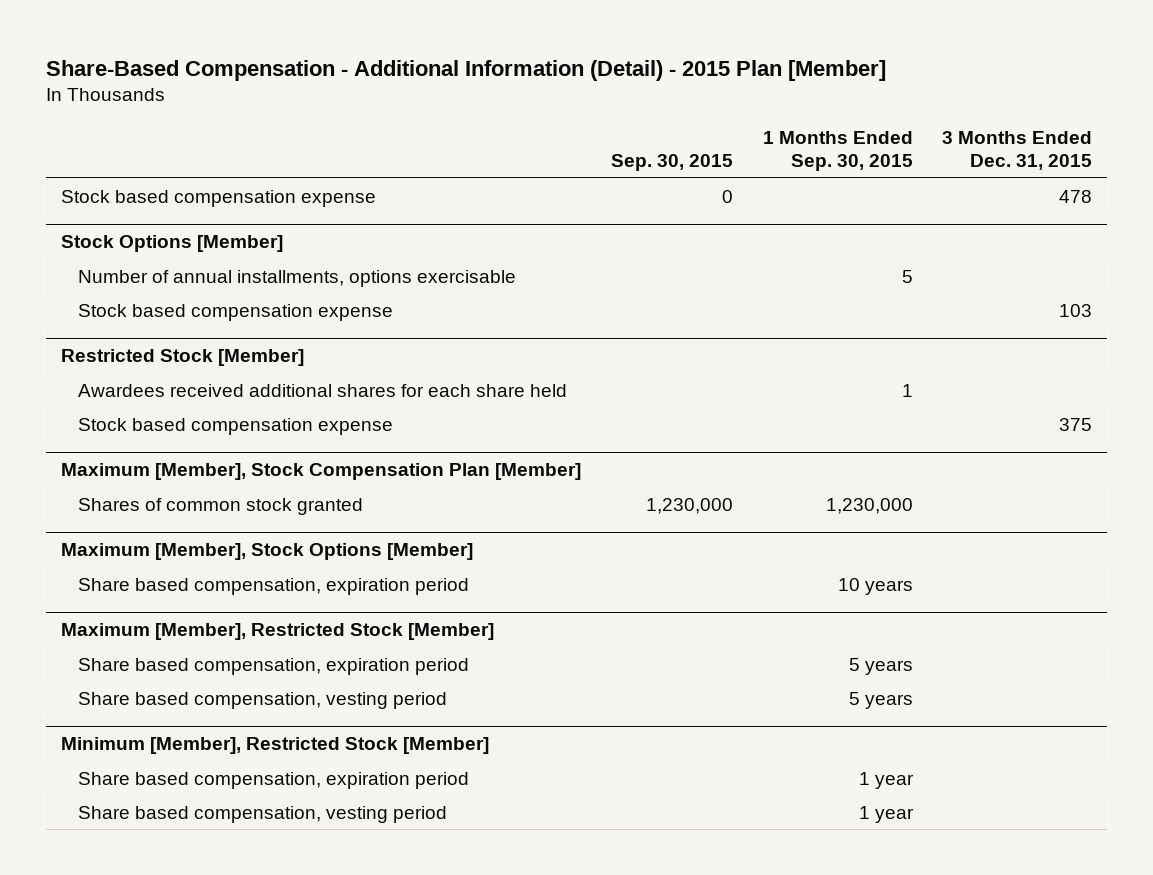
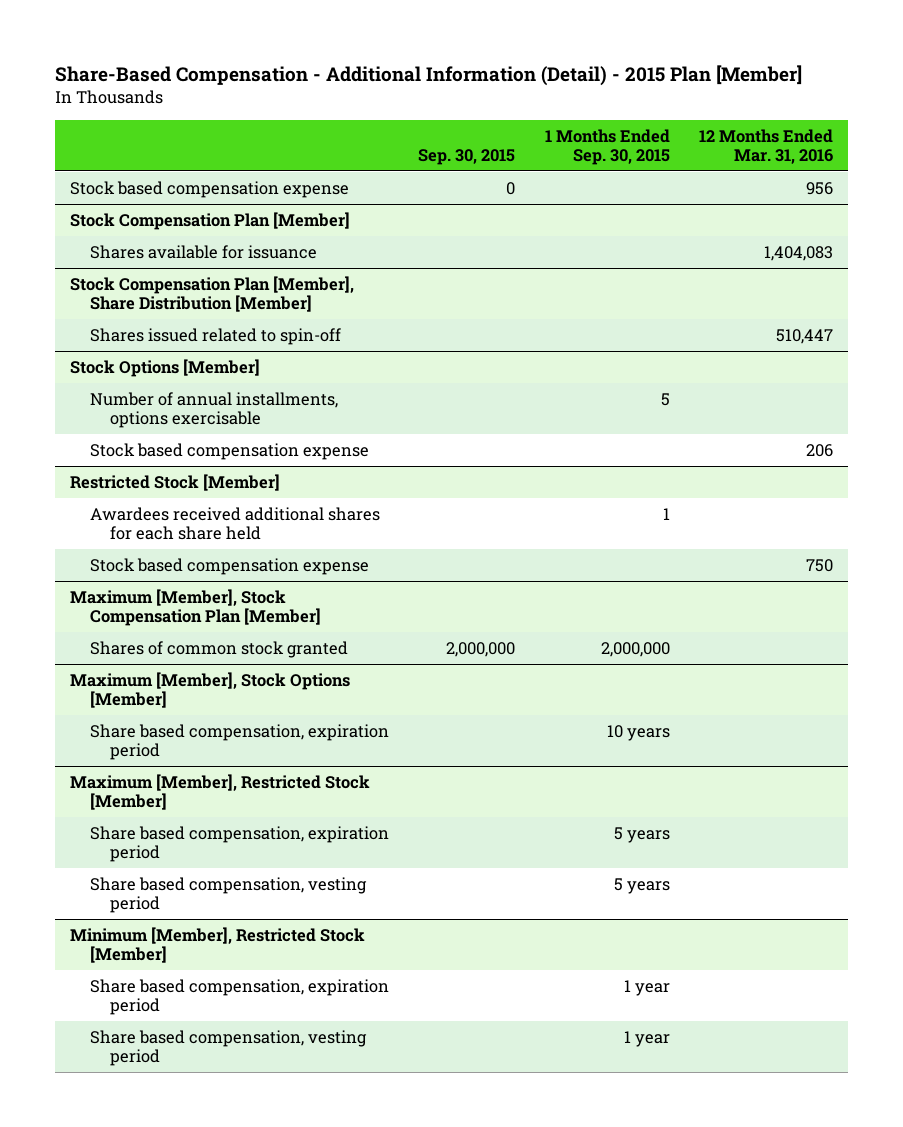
[942,131,1093,171] 3 Months Ended Dec. 31, 2015 -> none
none -> [699,128,834,164] 12 Months Ended Mar. 31, 2016
none -> [70,211,351,230] Stock Compensation Plan [Member]
none -> [90,244,318,259] Shares available for issuance
none -> [70,275,355,313] Stock Compensation Plan [Member], Share Distribution [Member]
none -> [90,327,342,345] Shares issued related to spin-off
[645,497,733,514] 1,230,000 -> [446,641,516,657] 2,000,000
[825,497,913,514] 1,230,000 -> [600,641,670,657] 2,000,000

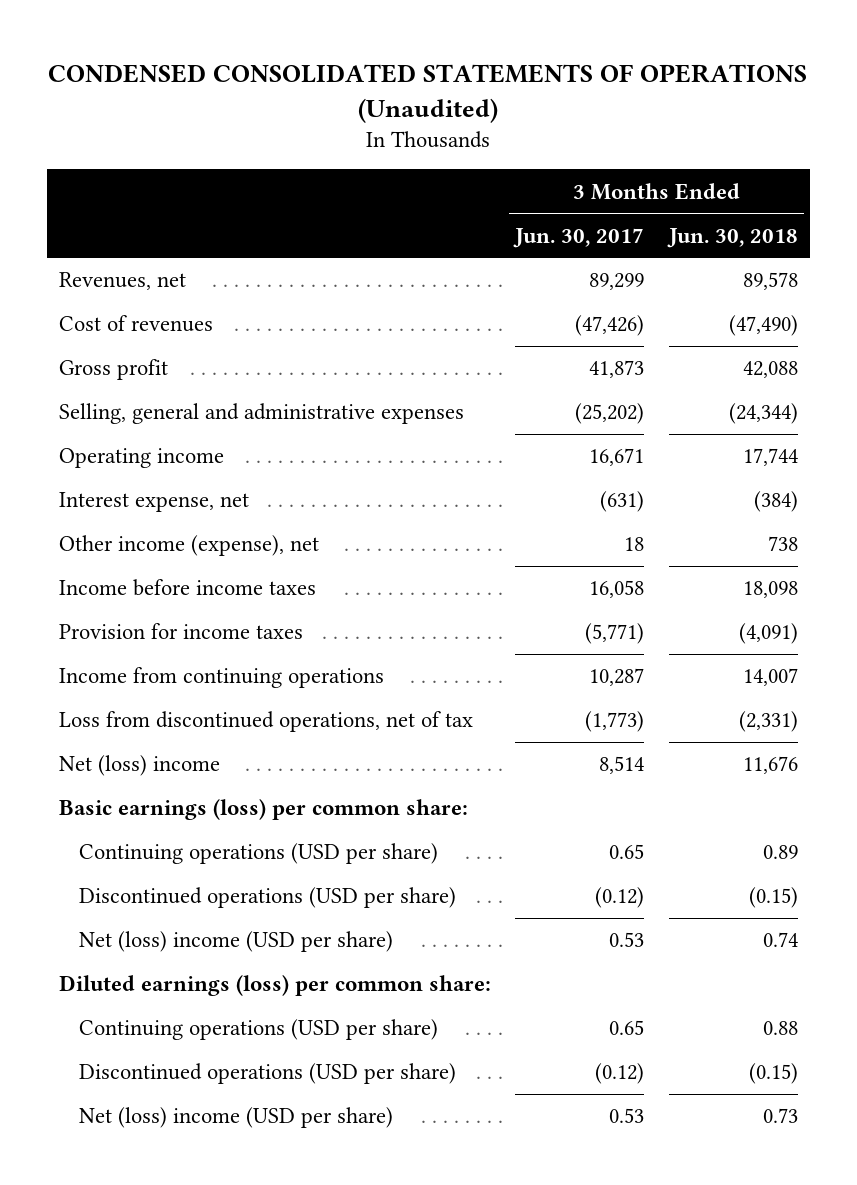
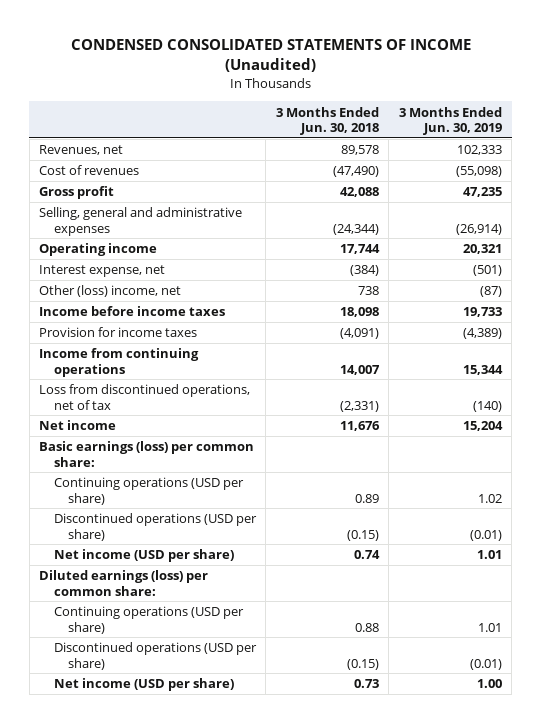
[48,63,808,123] CONDENSED CONSOLIDATED STATEMENTS OF OPERATIONS (Unaudited) -> [70,38,471,73] CONDENSED CONSOLIDATED STATEMENTS OF INCOME (Unaudited)
[513,227,645,248] Jun. 30, 2017 -> none
none -> [398,106,502,136] 3 Months Ended Jun. 30, 2019
[58,535,319,557] Other income (expense), net -> [39,285,182,298] Other (loss) income, net
[58,755,220,777] Net (loss) income -> [39,420,117,431] Net income
[79,931,394,953] Net (loss) income (USD per share) -> [53,549,234,563] Net income (USD per share)
[79,1107,394,1129] Net (loss) income (USD per share) -> [53,678,234,692] Net income (USD per share)

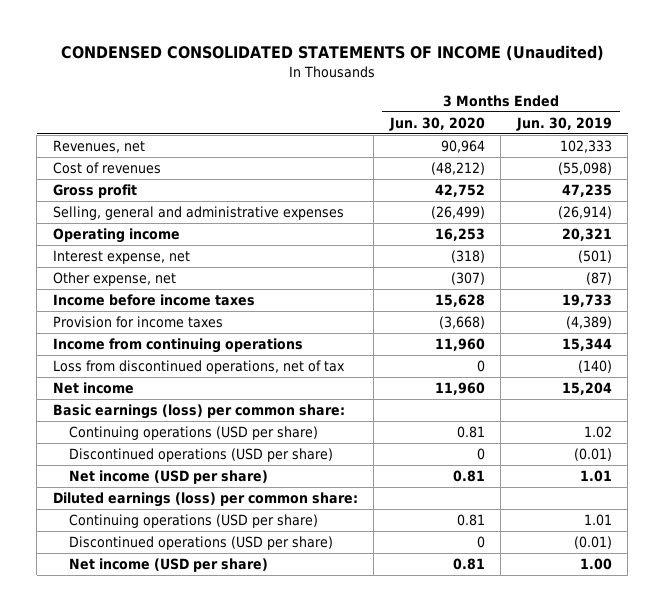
[275,106,379,136] 3 Months Ended Jun. 30, 2018 -> none
none -> [388,116,485,131] Jun. 30, 2020
[39,285,182,298] Other (loss) income, net -> [52,271,176,286] Other expense, net

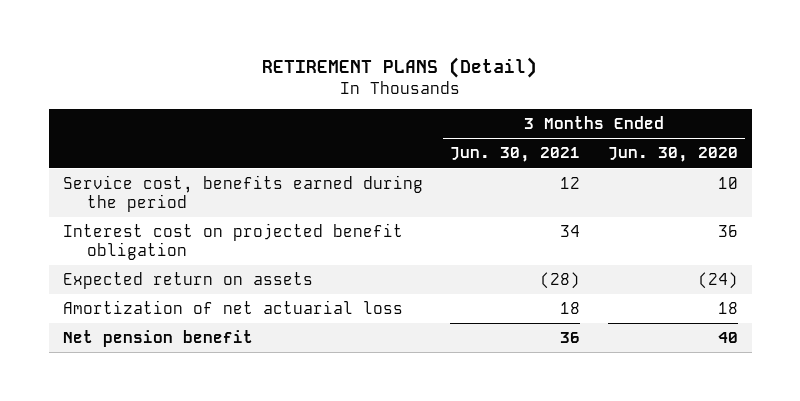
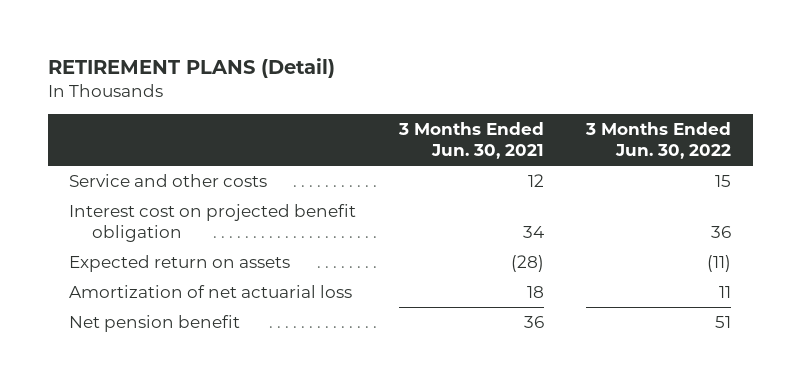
[607,147,738,163] Jun. 30, 2020 -> none
none -> [585,122,732,160] 3 Months Ended Jun. 30, 2022
[62,175,423,212] Service cost, benefits earned during the period -> [69,173,268,187] Service and other costs

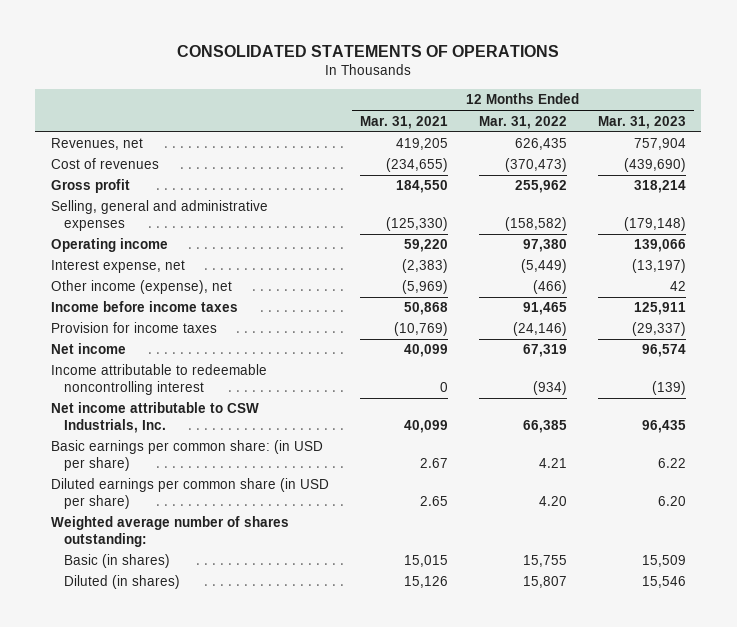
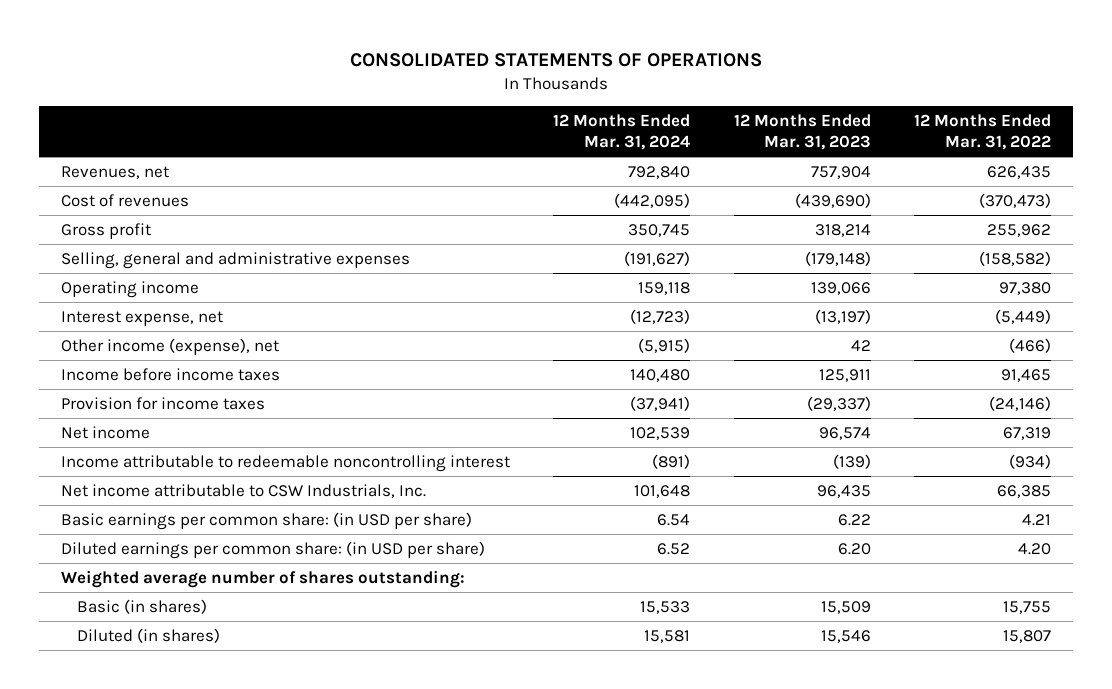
[359,115,448,129] Mar. 31, 2021 -> none
none -> [553,113,691,151] 12 Months Ended Mar. 31, 2024
[50,478,329,509] Diluted earnings per common share (in USD per share) -> [61,540,486,559] Diluted earnings per common share: (in USD per share)

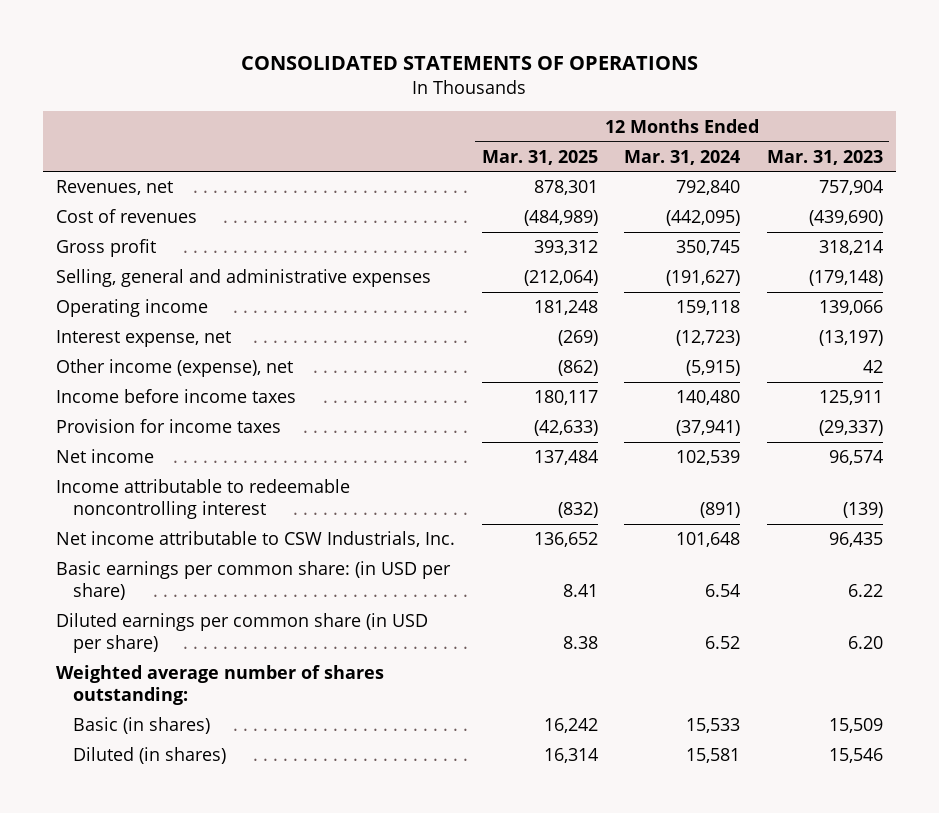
[914,113,1052,151] 12 Months Ended Mar. 31, 2022 -> none
none -> [481,149,598,165] Mar. 31, 2025
[61,540,486,559] Diluted earnings per common share: (in USD per share) -> [56,613,429,653] Diluted earnings per common share (in USD per share)

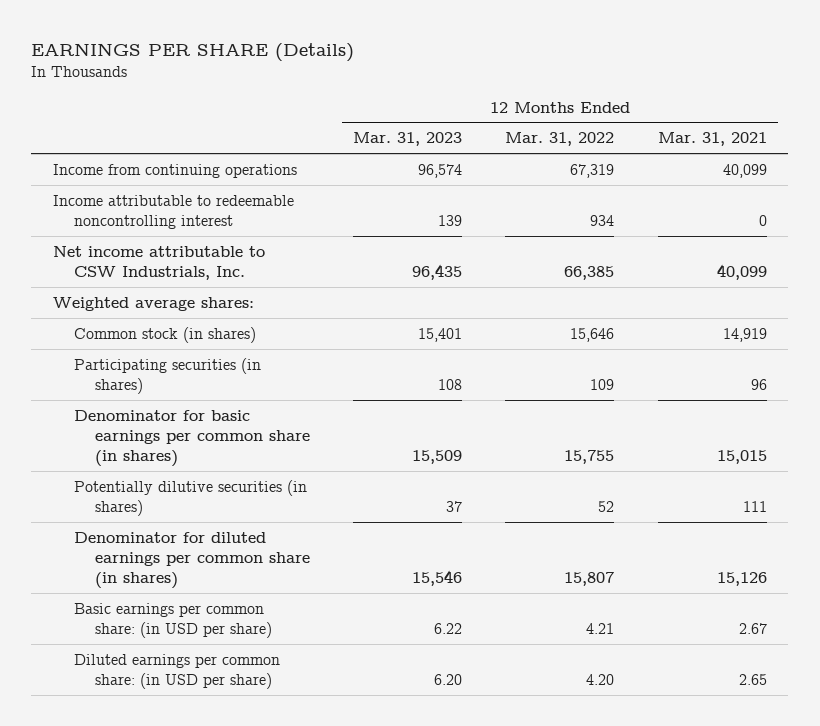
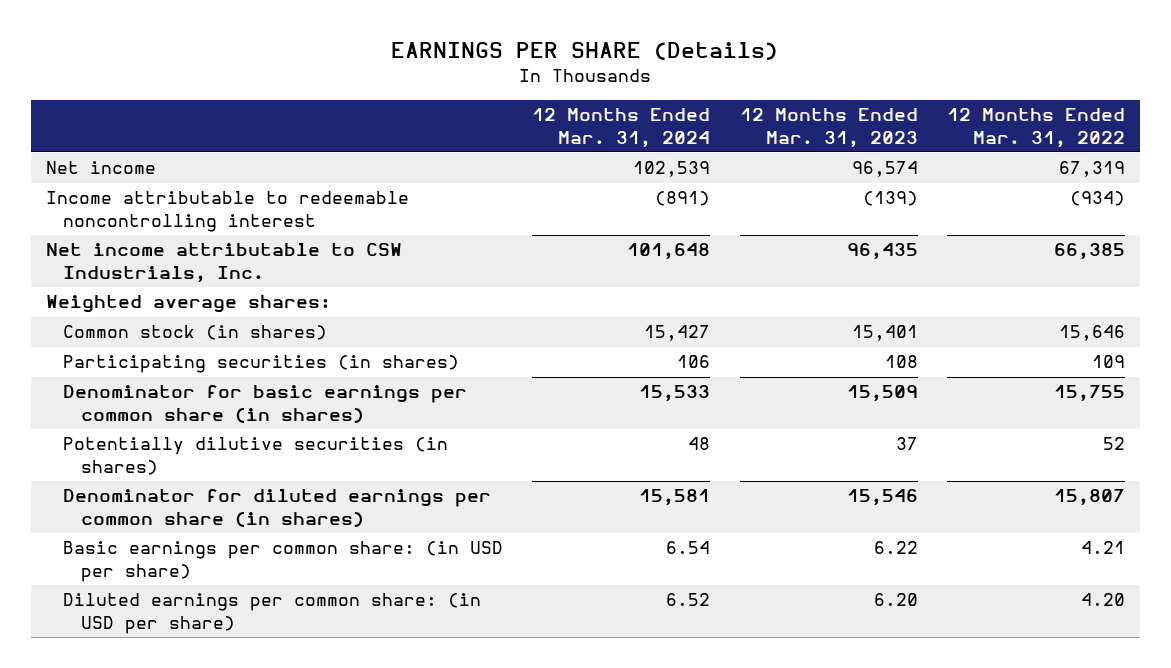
[657,132,767,147] Mar. 31, 2021 -> none
none -> [532,108,711,148] 12 Months Ended Mar. 31, 2024
[53,163,298,178] Income from continuing operations -> [45,161,156,175] Net income
[437,214,462,226] 139 -> [862,191,918,207] (139)
[590,214,615,226] 934 -> [1069,191,1125,207] (934)

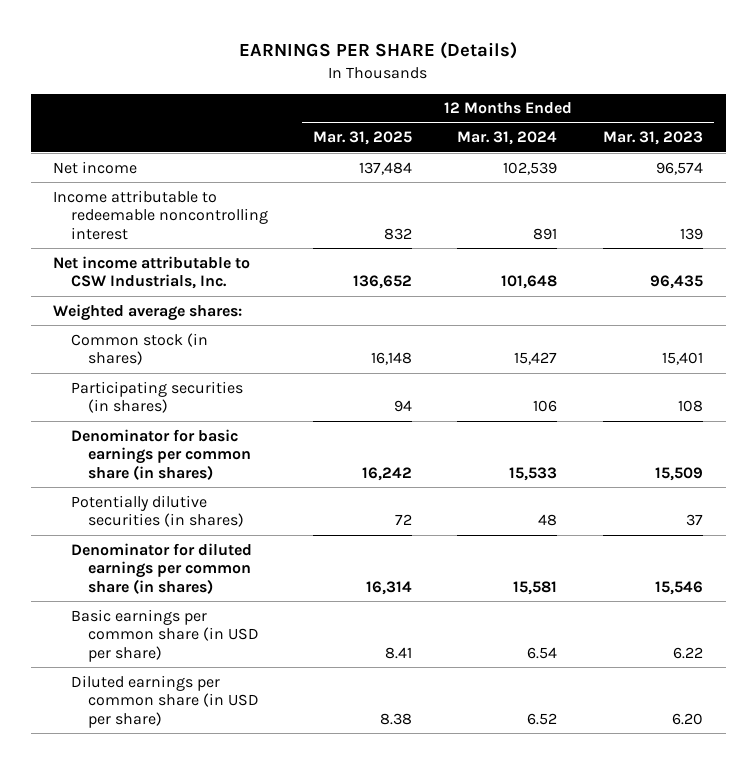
[946,108,1125,148] 12 Months Ended Mar. 31, 2022 -> none
none -> [312,131,412,146] Mar. 31, 2025
[655,191,711,207] (891) -> [533,228,558,241] 891
[862,191,918,207] (139) -> [679,228,703,241] 139
[63,541,504,583] Basic earnings per common share: (in USD per share) -> [70,608,259,663] Basic earnings per common share (in USD per share)
[63,593,482,635] Diluted earnings per common share: (in USD per share) -> [70,674,259,729] Diluted earnings per common share (in USD per share)

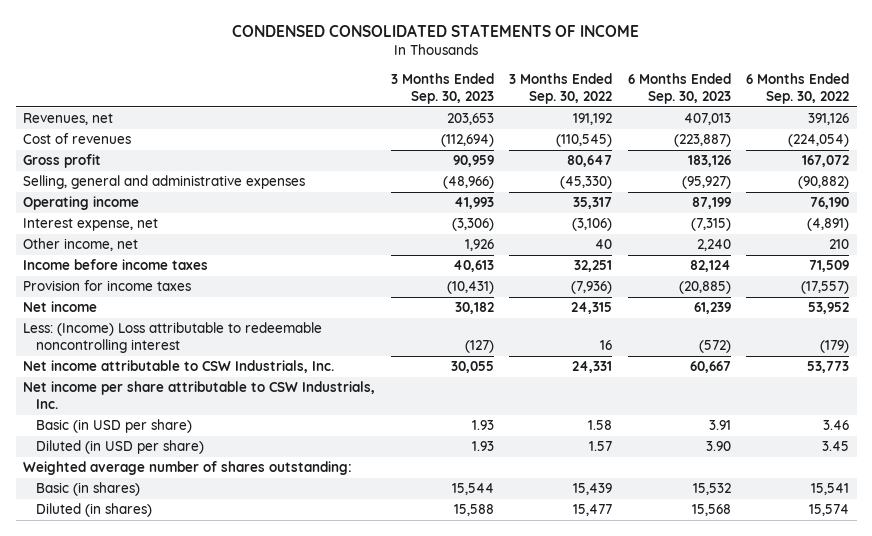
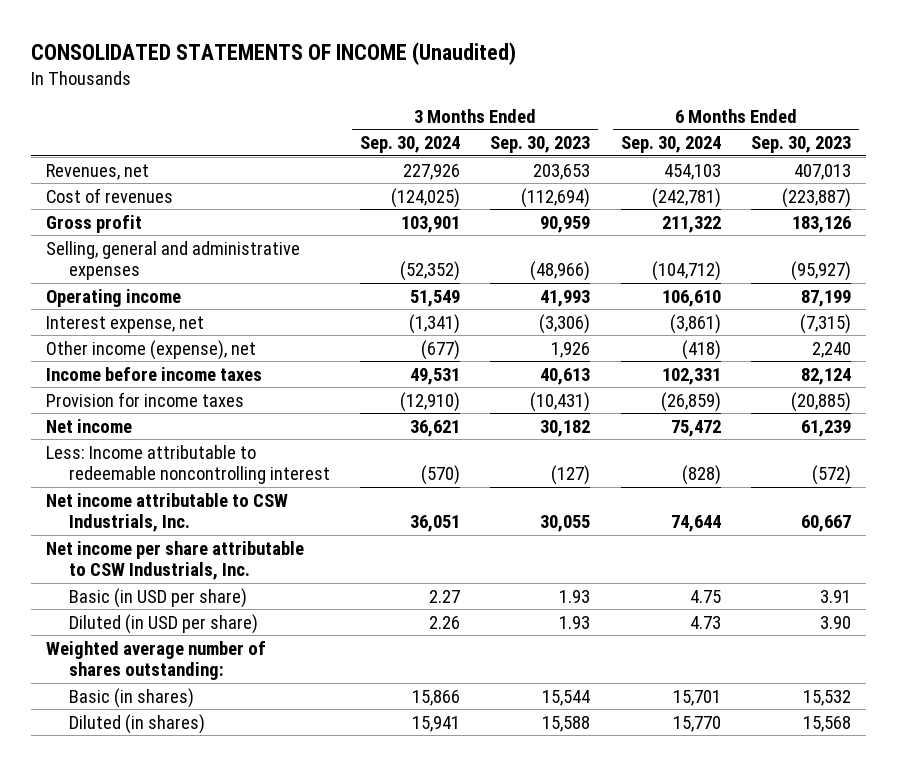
[232,23,640,37] CONDENSED CONSOLIDATED STATEMENTS OF INCOME -> [30,41,516,65] CONSOLIDATED STATEMENTS OF INCOME (Unaudited)
[509,73,613,105] 3 Months Ended Sep. 30, 2022 -> none
[746,73,850,105] 6 Months Ended Sep. 30, 2022 -> none
none -> [359,136,460,154] Sep. 30, 2024
none -> [620,136,721,154] Sep. 30, 2024
[23,238,139,252] Other income, net -> [45,339,256,360] Other income (expense), net
[23,322,323,354] Less: (Income) Loss attributable to redeemable noncontrolling interest -> [45,444,330,485] Less: Income attributable to redeemable noncontrolling interest

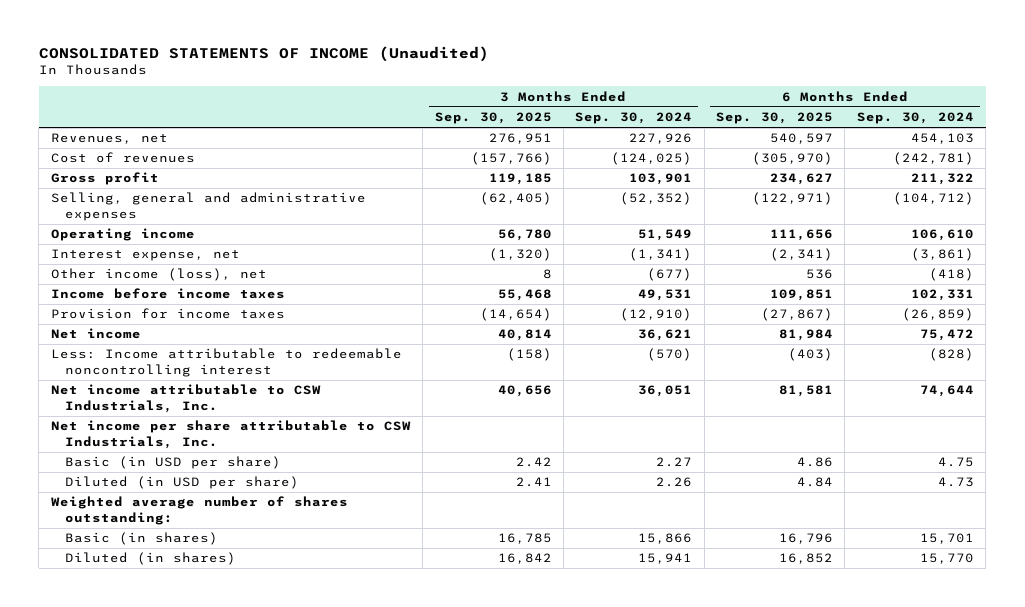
[490,136,591,154] Sep. 30, 2023 -> none
[751,136,852,154] Sep. 30, 2023 -> none
none -> [434,112,552,125] Sep. 30, 2025
none -> [716,112,834,125] Sep. 30, 2025
[45,339,256,360] Other income (expense), net -> [50,268,267,282] Other income (loss), net

